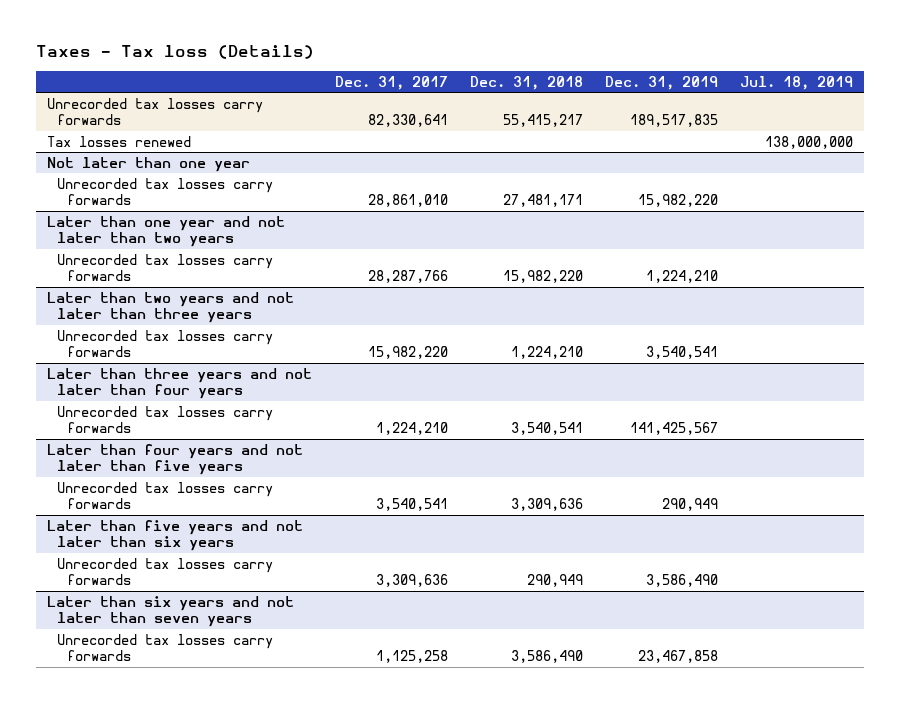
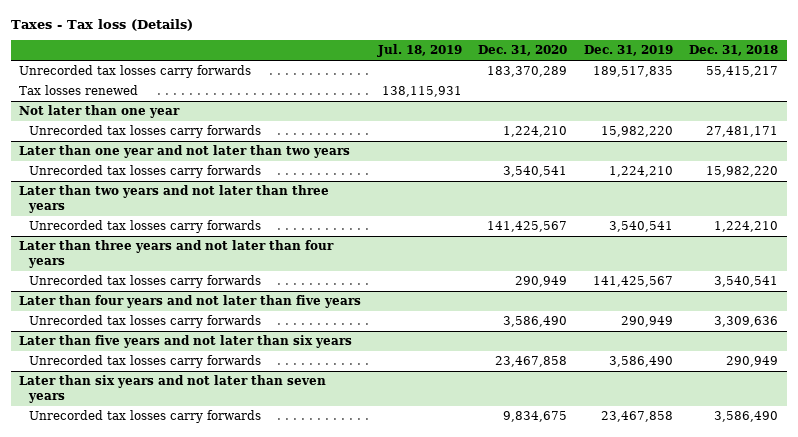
[334,75,448,90] Dec. 31, 2017 -> none
none -> [478,45,568,57] Dec. 31, 2020
[765,135,854,149] 138,000,000 -> [381,86,462,98] 138,115,931

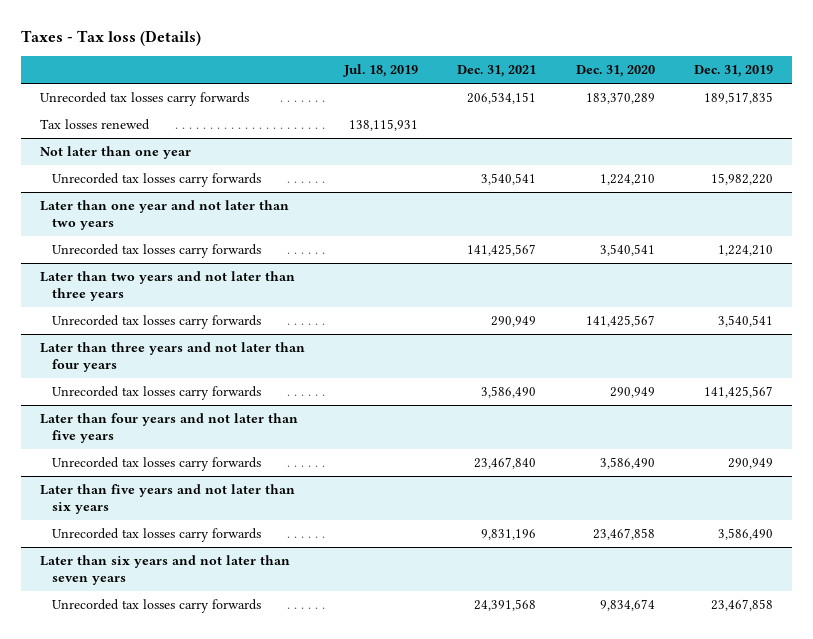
[689,45,779,57] Dec. 31, 2018 -> none
none -> [457,65,537,78] Dec. 31, 2021
[503,411,568,423] 9,834,675 -> [599,599,655,612] 9,834,674

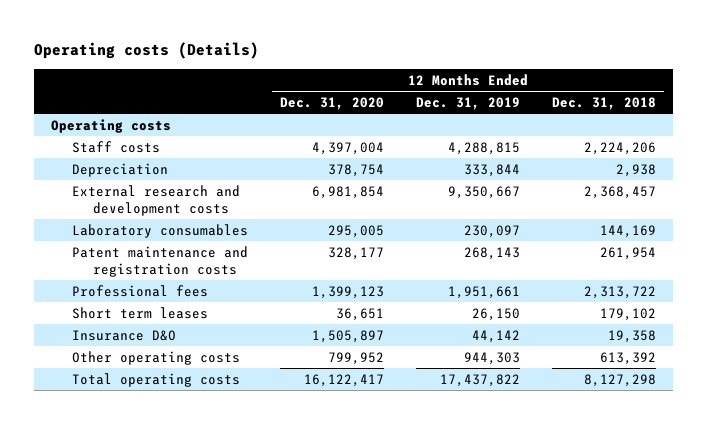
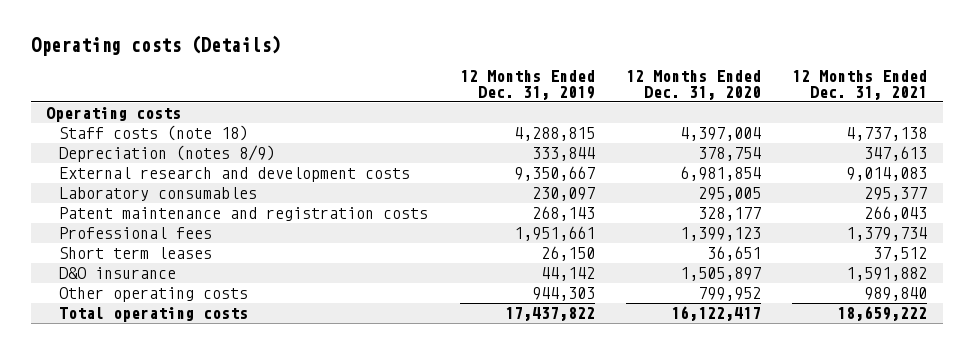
[552,96,657,110] Dec. 31, 2018 -> none
none -> [792,70,928,101] 12 Months Ended Dec. 31, 2021
[71,140,160,153] Staff costs -> [59,125,249,142] Staff costs (note 18)
[71,162,168,177] Depreciation -> [59,145,276,163] Depreciation (notes 8/9)
[71,329,176,341] Insurance D&O -> [59,267,177,280] D&O insurance

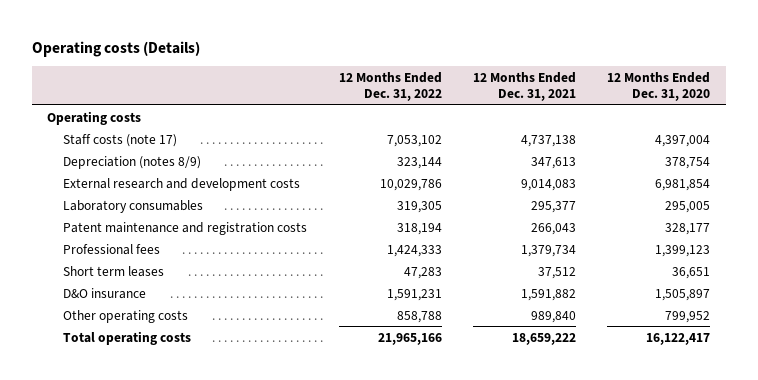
[459,70,595,101] 12 Months Ended Dec. 31, 2019 -> none
none -> [338,72,442,102] 12 Months Ended Dec. 31, 2022
[59,125,249,142] Staff costs (note 18) -> [63,133,178,147] Staff costs (note 17)

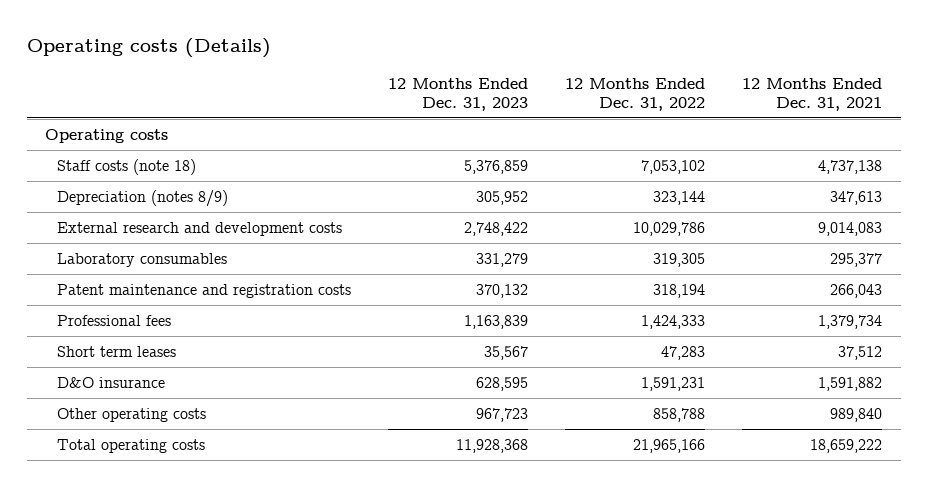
[607,72,711,102] 12 Months Ended Dec. 31, 2020 -> none
none -> [388,77,529,111] 12 Months Ended Dec. 31, 2023
[63,133,178,147] Staff costs (note 17) -> [56,158,196,175] Staff costs (note 18)

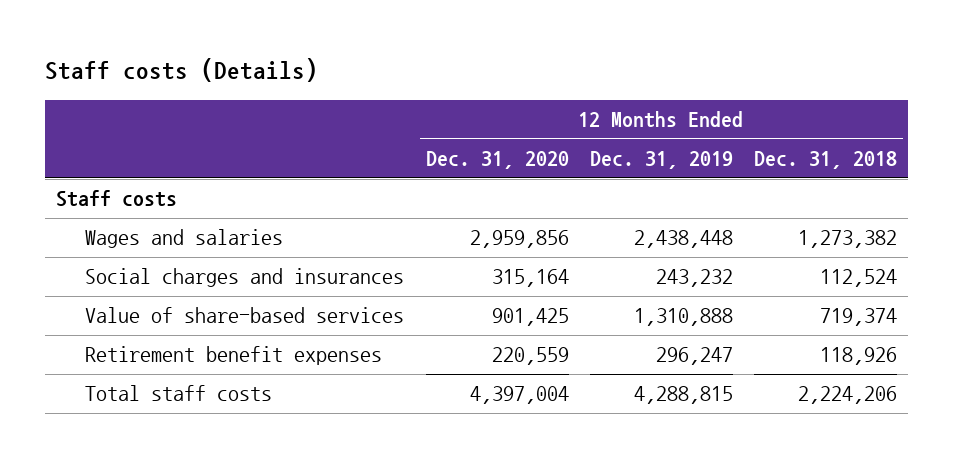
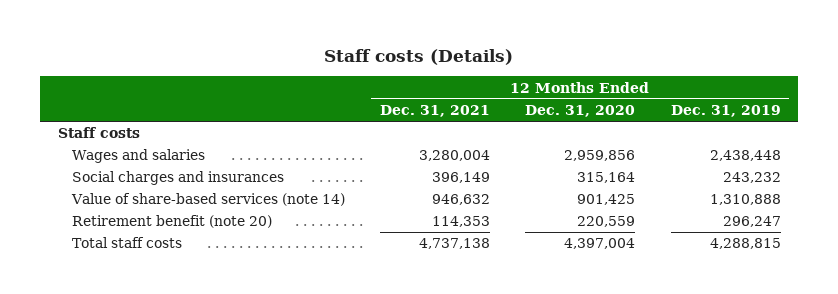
[754,151,898,170] Dec. 31, 2018 -> none
none -> [380,105,491,118] Dec. 31, 2021
[85,307,405,324] Value of share-based services -> [71,193,346,207] Value of share-based services (note 14)
[85,346,383,366] Retirement benefit expenses -> [72,215,273,229] Retirement benefit (note 20)

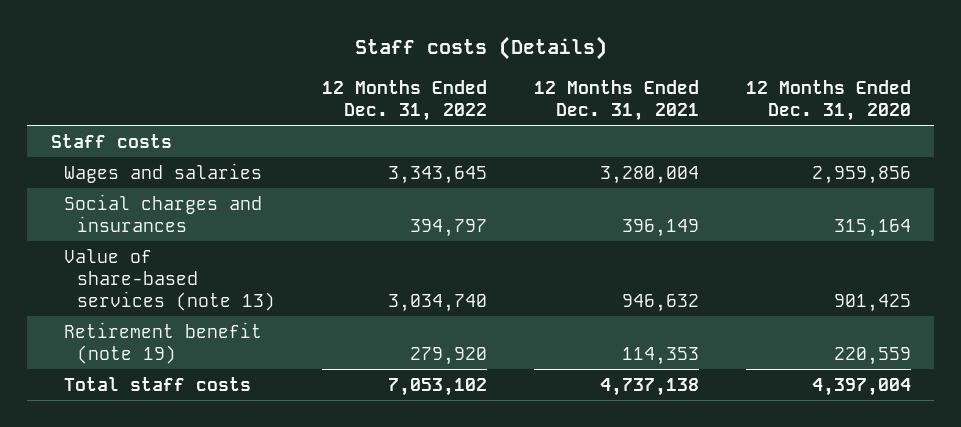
[670,105,781,118] Dec. 31, 2019 -> none
none -> [321,79,487,121] 12 Months Ended Dec. 31, 2022
[71,193,346,207] Value of share-based services (note 14) -> [63,248,275,311] Value of share-based services (note 13)
[72,215,273,229] Retirement benefit (note 20) -> [63,321,262,364] Retirement benefit (note 19)

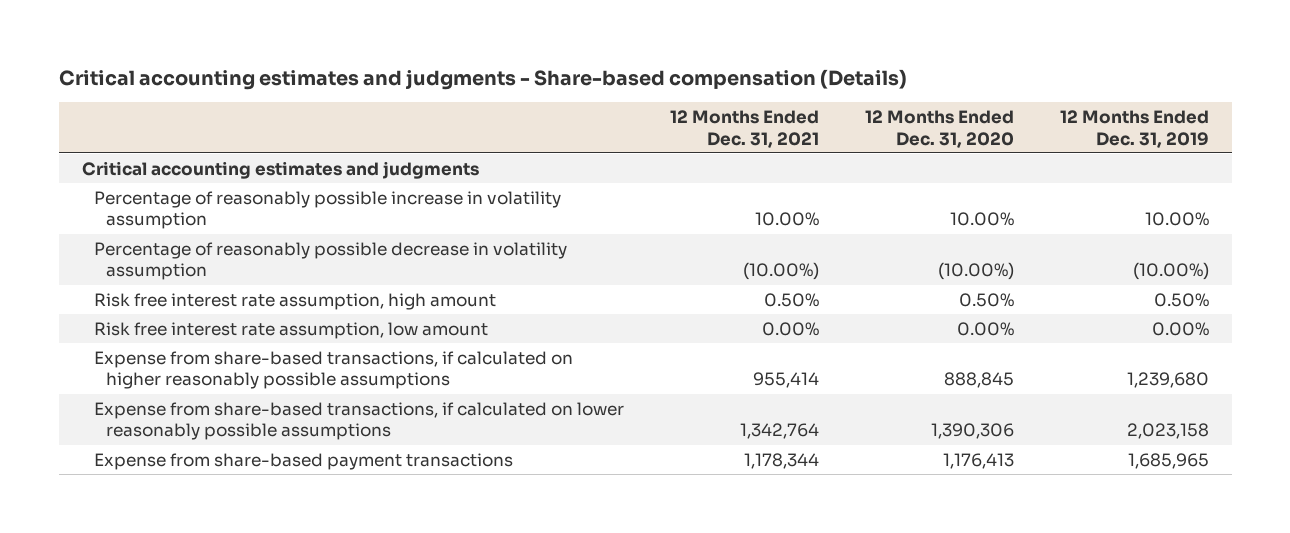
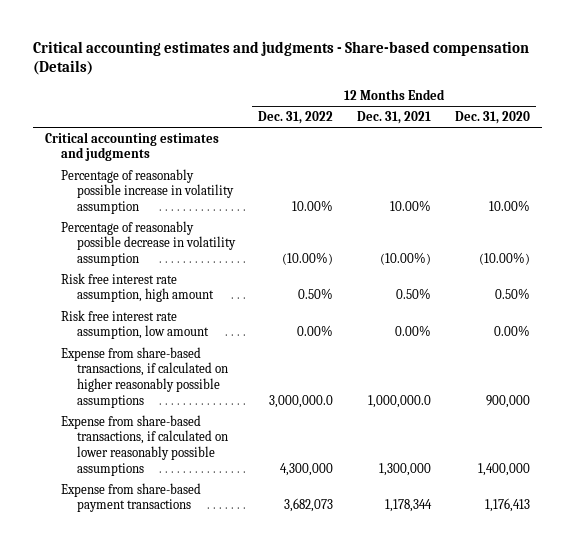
[1059,109,1209,148] 12 Months Ended Dec. 31, 2019 -> none
none -> [258,111,334,125] Dec. 31, 2022
[752,372,819,389] 955,414 -> [368,394,432,408] 1,000,000.0
[943,372,1014,389] 888,845 -> [485,394,530,408] 900,000
[739,423,819,440] 1,342,764 -> [379,462,432,476] 1,300,000
[930,423,1014,440] 1,390,306 -> [477,462,530,476] 1,400,000

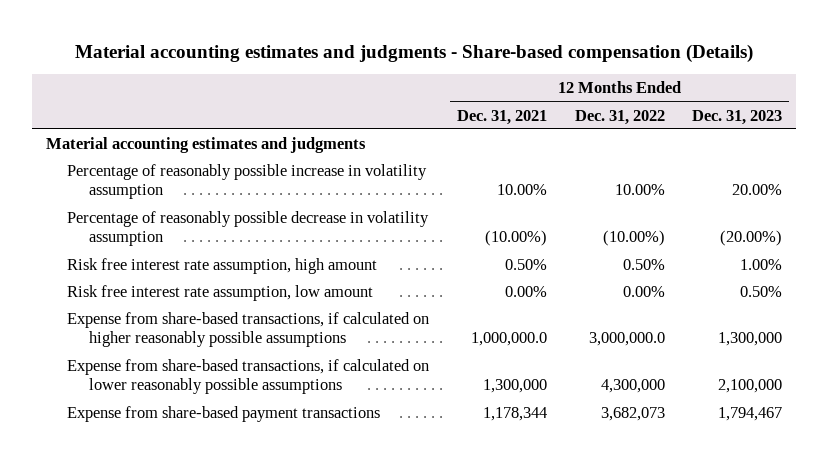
[32,40,529,76] Critical accounting estimates and judgments - Share-based compensation (Details) -> [75,43,754,63] Material accounting estimates and judgments - Share-based compensation (Details)
[454,111,530,125] Dec. 31, 2020 -> none
none -> [692,109,783,125] Dec. 31, 2023
[44,131,219,162] Critical accounting estimates and judgments -> [45,137,366,154] Material accounting estimates and judgments

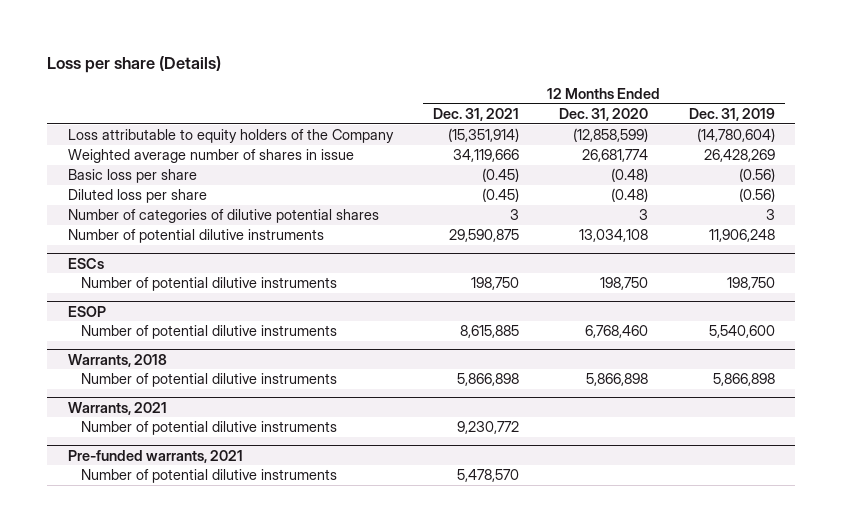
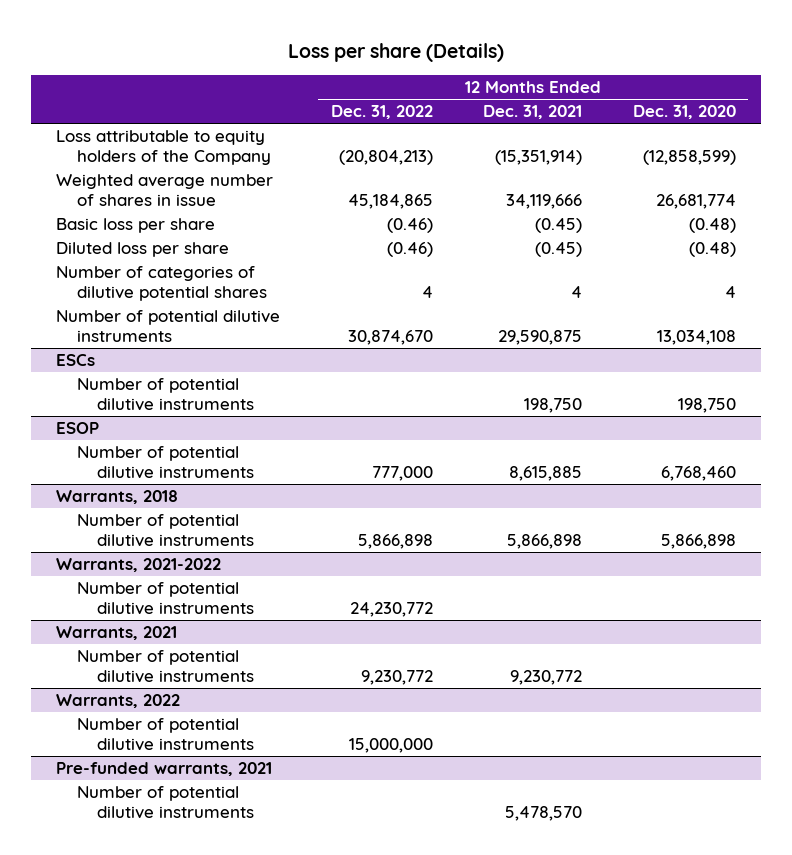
[688,108,775,122] Dec. 31, 2019 -> none
none -> [330,105,433,120] Dec. 31, 2022
[509,209,519,221] 3 -> [571,286,583,299] 4
[639,209,649,221] 3 -> [724,286,736,299] 4
none -> [56,558,222,573] Warrants, 2021-2022
none -> [76,582,255,616] Number of potential dilutive instruments
none -> [56,694,181,709] Warrants, 2022
none -> [76,718,255,752] Number of potential dilutive instruments

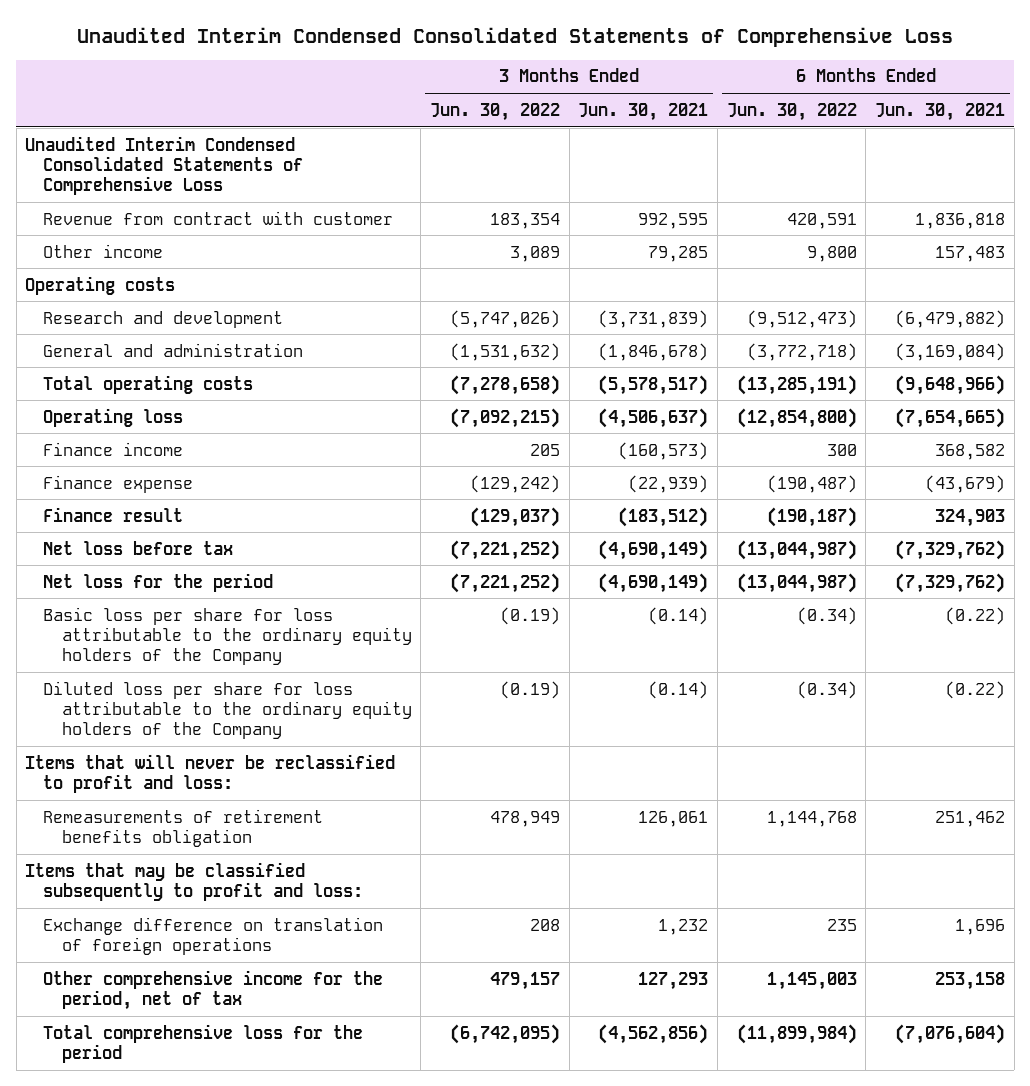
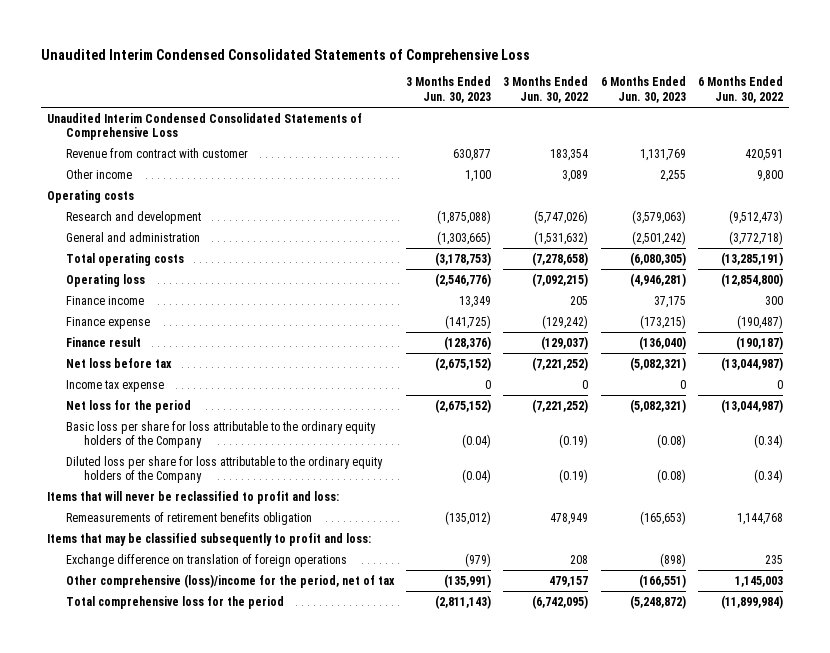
[578,102,709,121] Jun. 30, 2021 -> none
[874,102,1005,121] Jun. 30, 2021 -> none
none -> [406,76,492,103] 3 Months Ended Jun. 30, 2023
none -> [600,76,686,103] 6 Months Ended Jun. 30, 2023
none -> [65,379,164,392] Income tax expense
[43,969,384,1011] Other comprehensive income for the period, net of tax -> [65,573,395,588] Other comprehensive (loss)/income for the period, net of tax

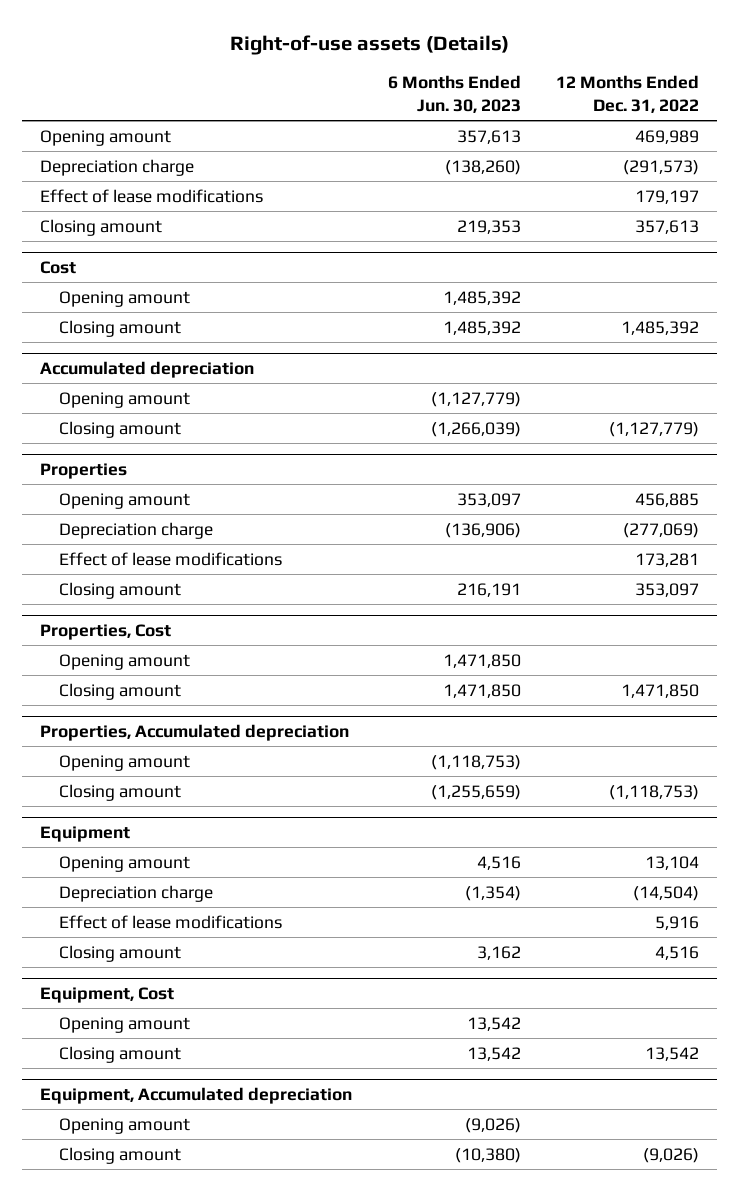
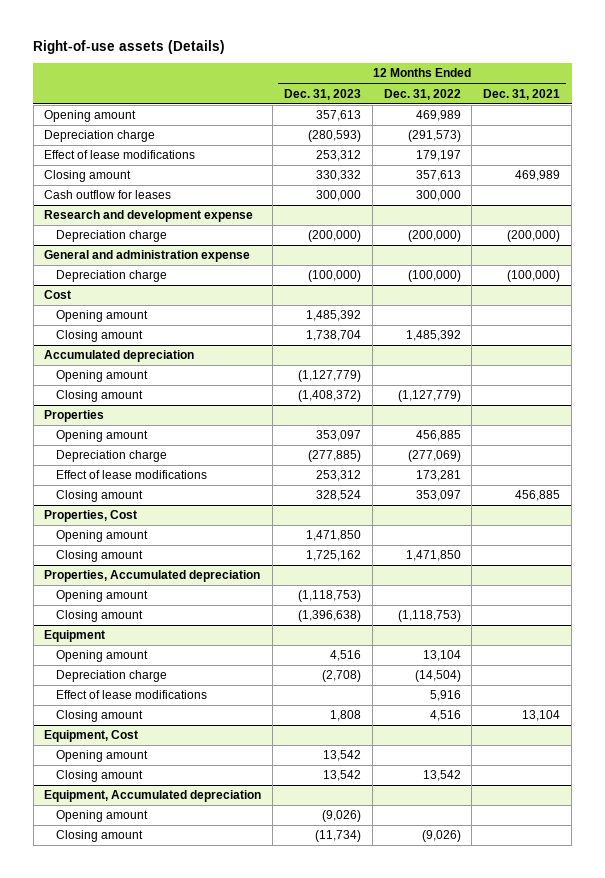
[387,75,521,114] 6 Months Ended Jun. 30, 2023 -> none
none -> [283,88,361,100] Dec. 31, 2023
none -> [483,88,561,100] Dec. 31, 2021
none -> [44,190,172,200] Cash outflow for leases
none -> [44,210,254,223] Research and development expense
none -> [56,230,168,243] Depreciation charge
none -> [44,250,251,263] General and administration expense
none -> [56,270,168,283] Depreciation charge

